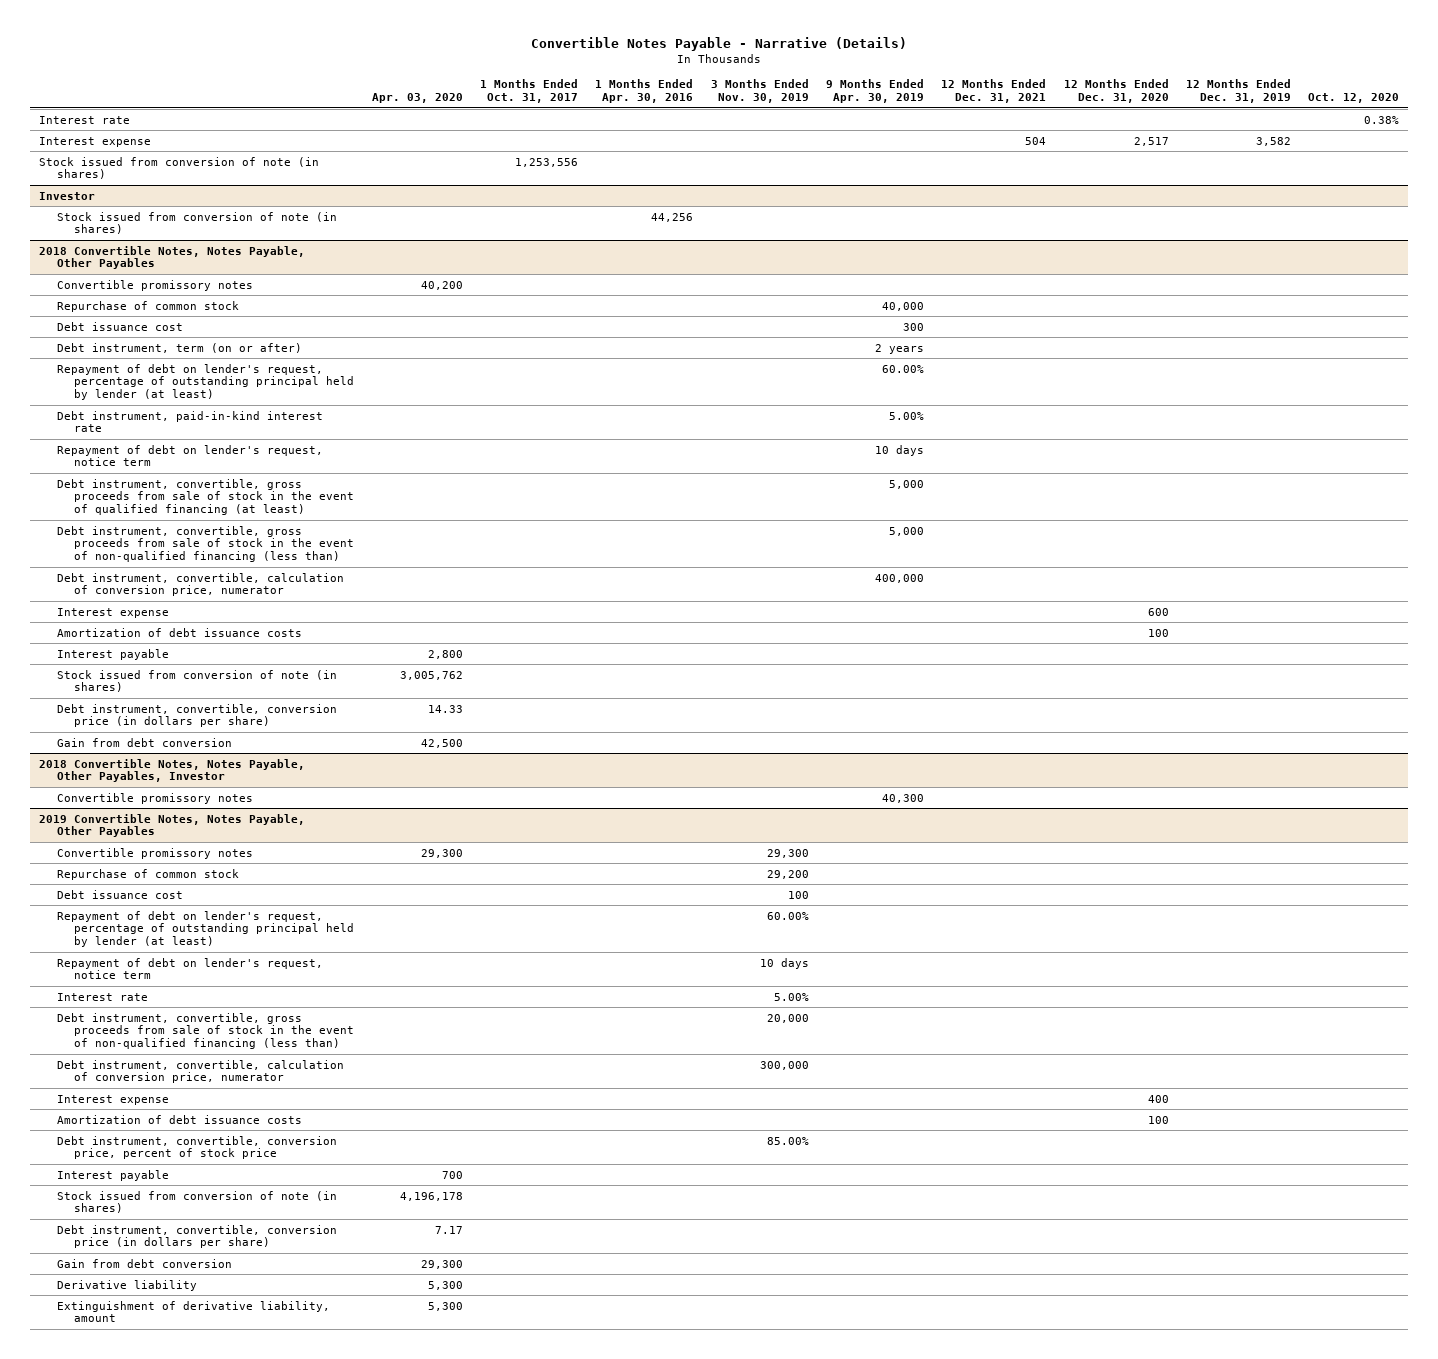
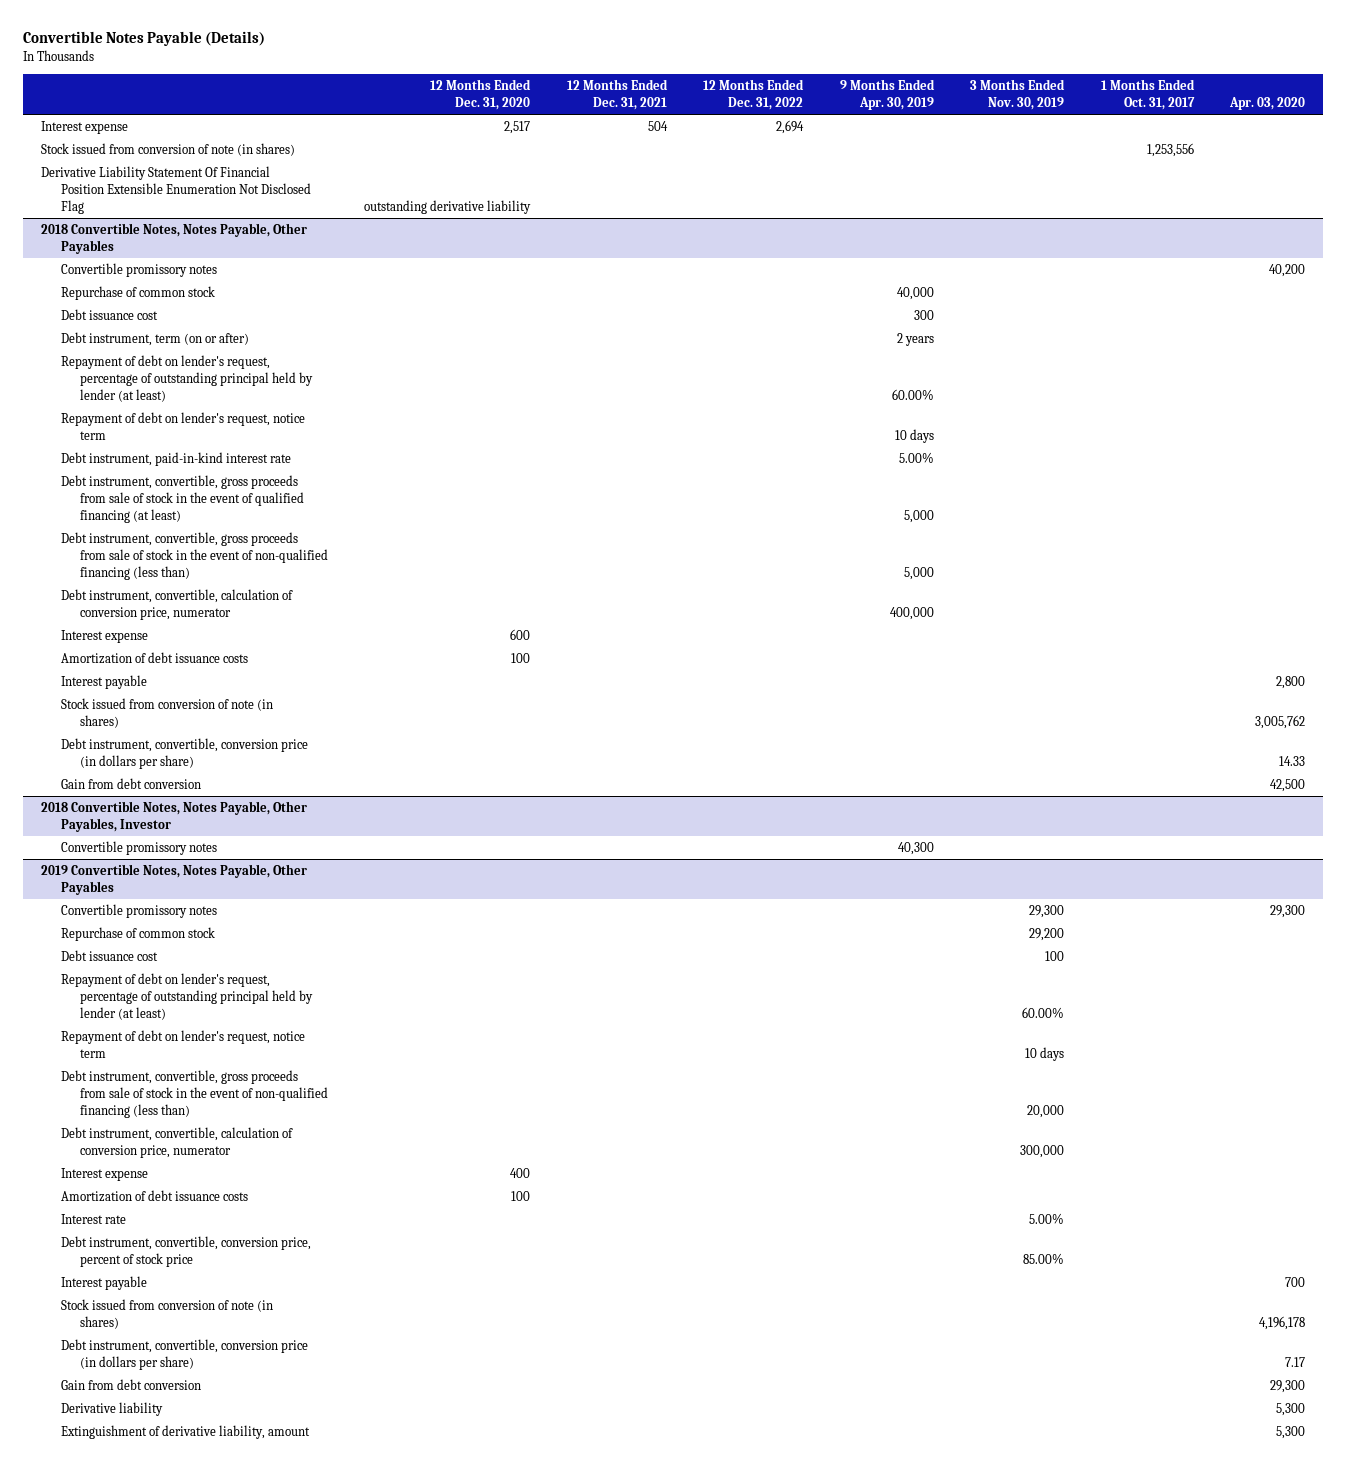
[531,36,908,51] Convertible Notes Payable - Narrative (Details) -> [22,31,265,47] Convertible Notes Payable (Details)
[595,79,694,104] 1 Months Ended Apr. 30, 2016 -> none
[1186,79,1292,104] 12 Months Ended Dec. 31, 2019 -> none
[1308,93,1400,104] Oct. 12, 2020 -> none
none -> [703,79,805,111] 12 Months Ended Dec. 31, 2022
[38,115,130,124] Interest rate -> none
[38,191,95,200] Investor -> none
[56,211,337,235] Stock issued from conversion of note (in shares) -> none
none -> [41,166,311,214] Derivative Liability Statement Of Financial Position Extensible Enumeration Not Disclosed Flag
[56,410,323,433] Debt instrument, paid-in-kind interest rate -> [60,452,291,467] Debt instrument, paid-in-kind interest rate
[56,992,148,1001] Interest rate -> [60,1214,126,1225] Interest rate

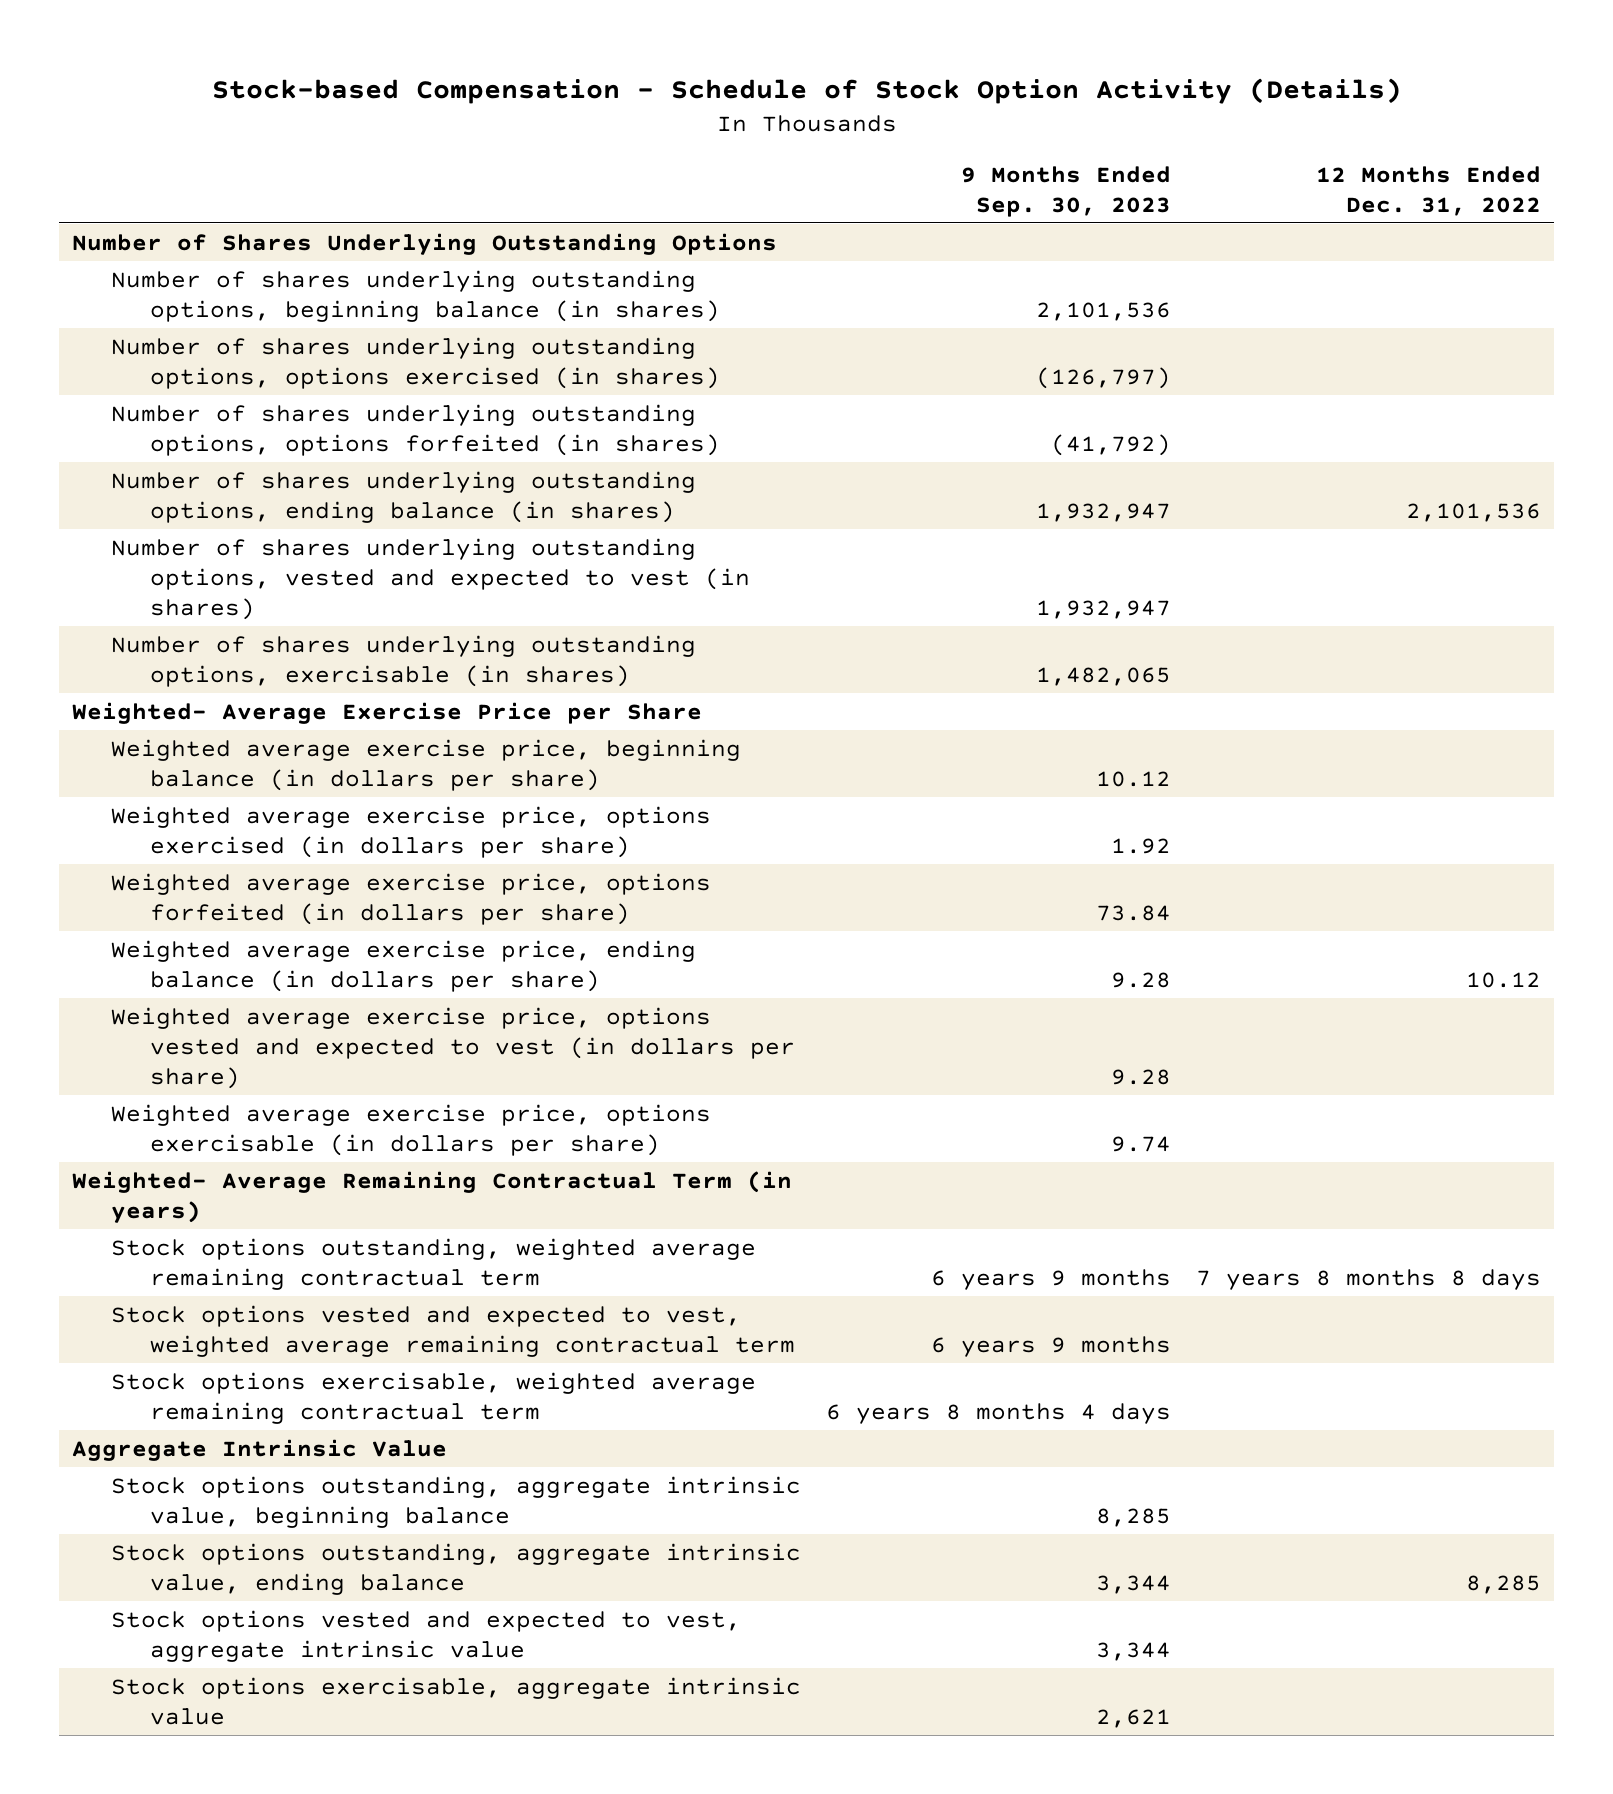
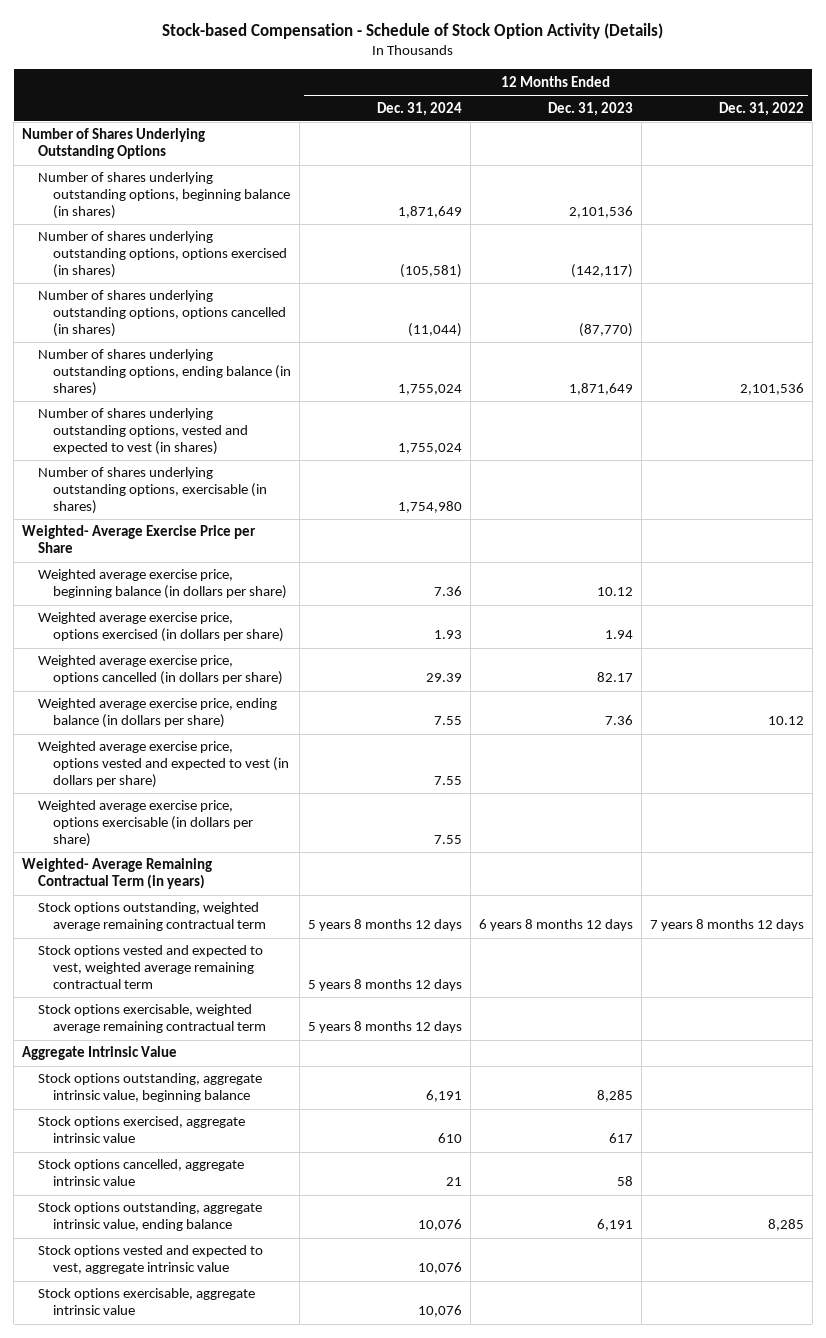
[961,165,1172,217] 9 Months Ended Sep. 30, 2023 -> none
none -> [377,101,463,116] Dec. 31, 2024
none -> [548,101,634,116] Dec. 31, 2023
[110,403,720,456] Number of shares underlying outstanding options, options forfeited (in shares) -> [37,290,287,338] Number of shares underlying outstanding options, options cancelled (in shares)
[110,872,711,925] Weighted average exercise price, options forfeited (in dollars per share) -> [37,655,284,686] Weighted average exercise price, options cancelled (in dollars per share)
[1196,1268,1542,1290] 7 years 8 months 8 days -> [650,919,805,932] 7 years 8 months 12 days
none -> [37,1116,245,1144] Stock options exercised, aggregate intrinsic value
none -> [37,1159,244,1187] Stock options cancelled, aggregate intrinsic value

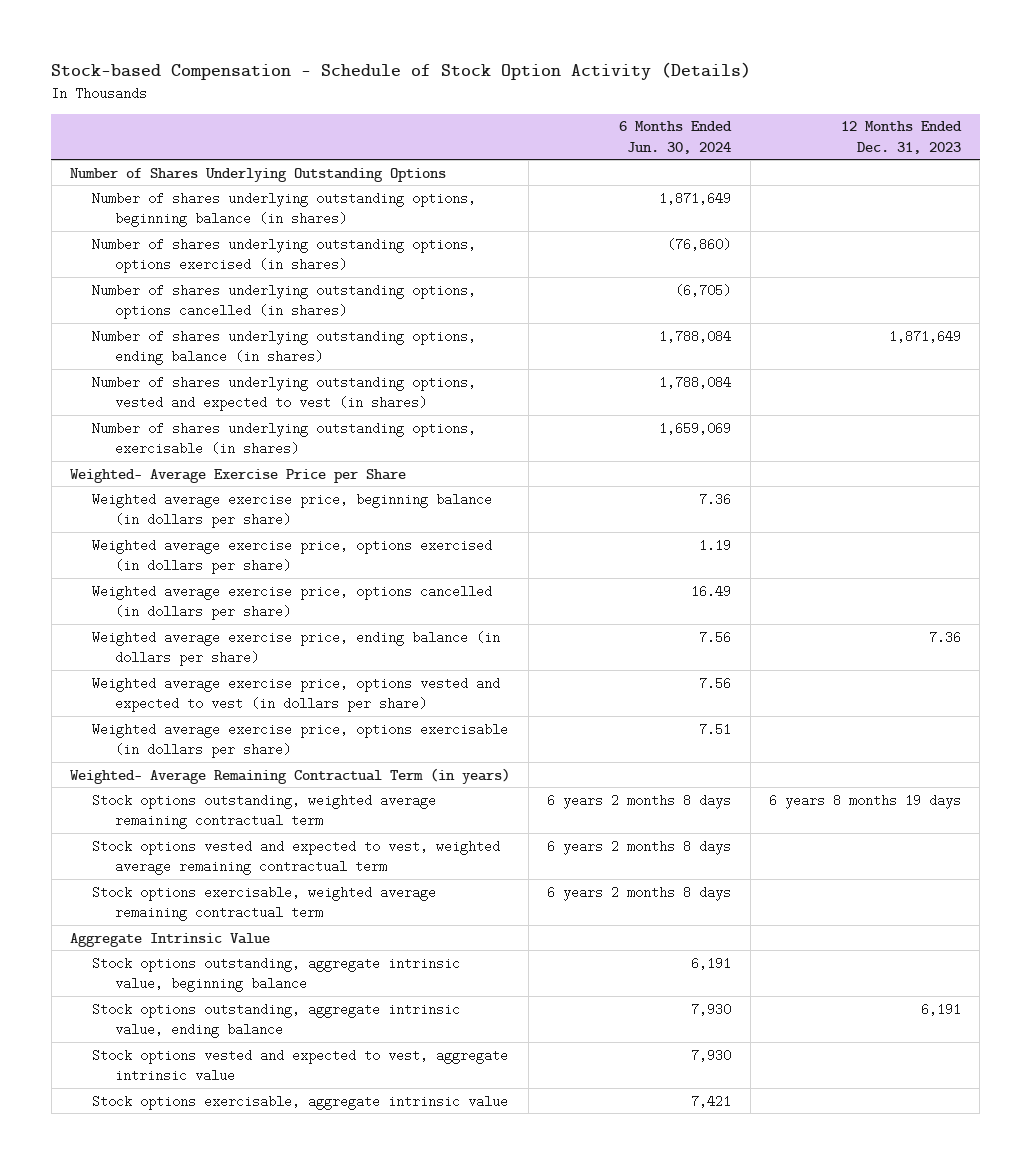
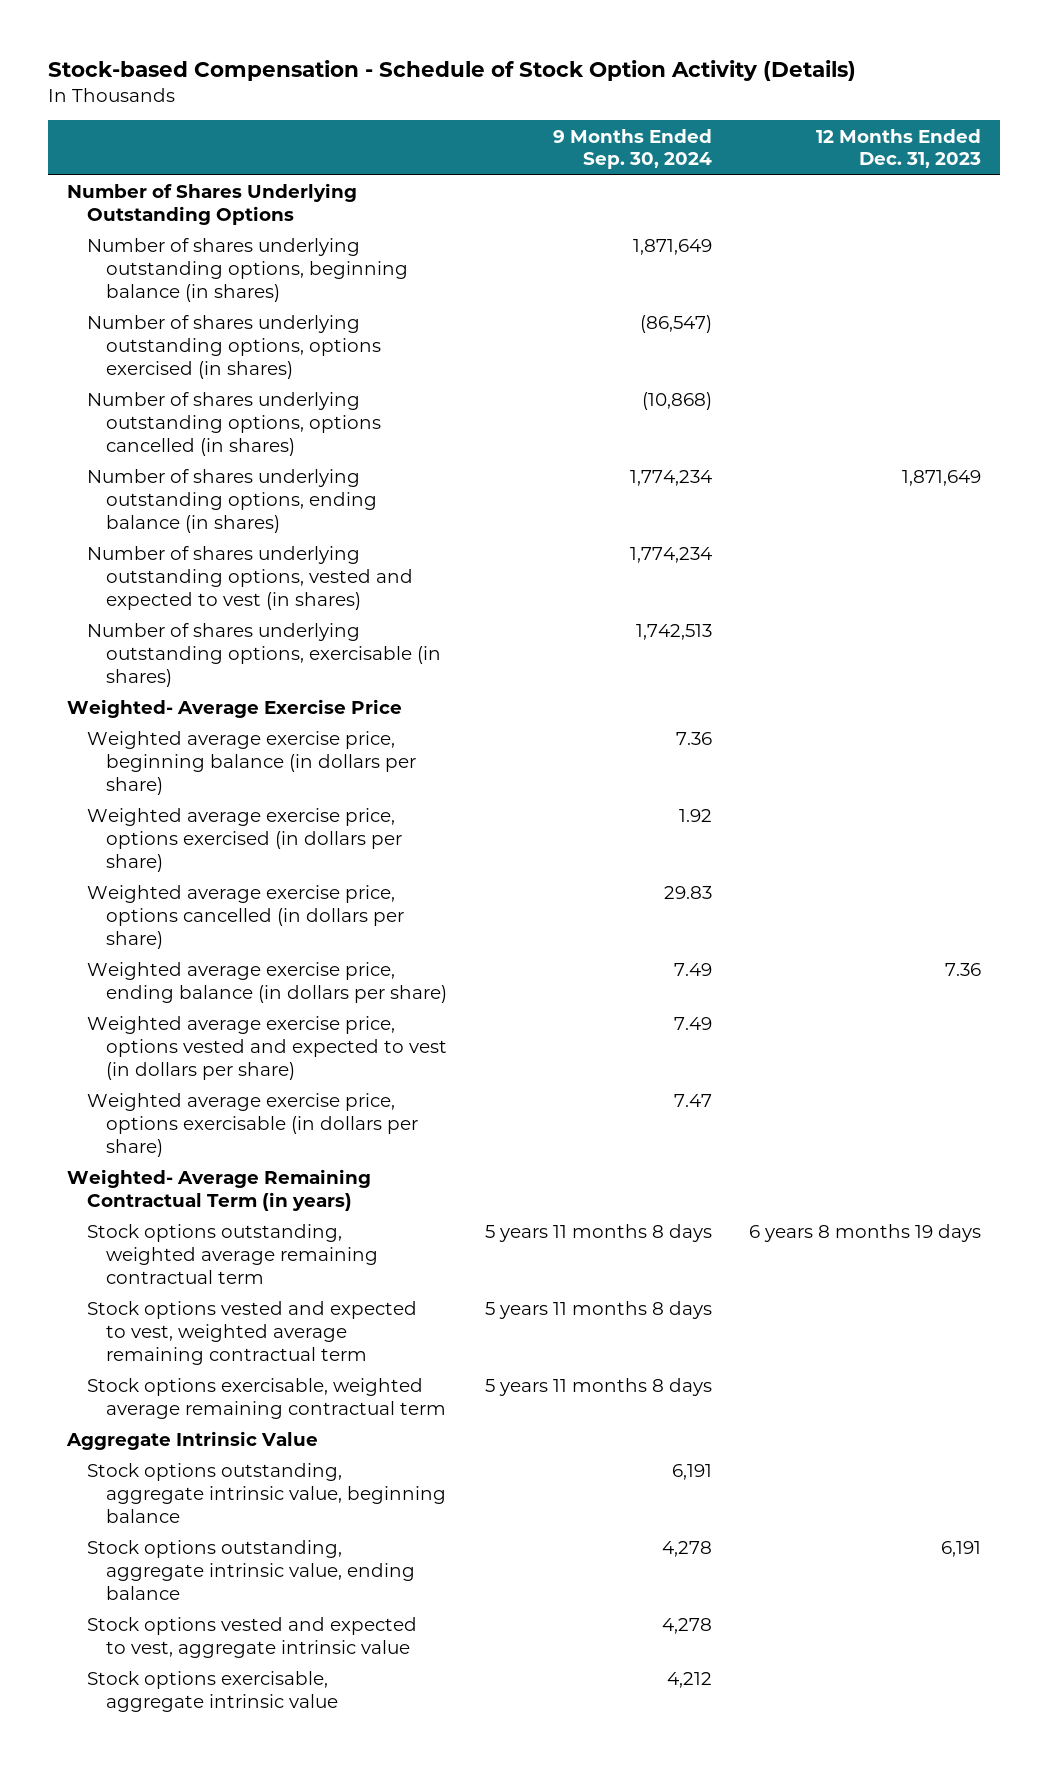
[619,121,733,154] 6 Months Ended Jun. 30, 2024 -> none
none -> [552,128,712,170] 9 Months Ended Sep. 30, 2024
[69,468,406,483] Weighted- Average Exercise Price per Share -> [66,699,402,719] Weighted- Average Exercise Price

